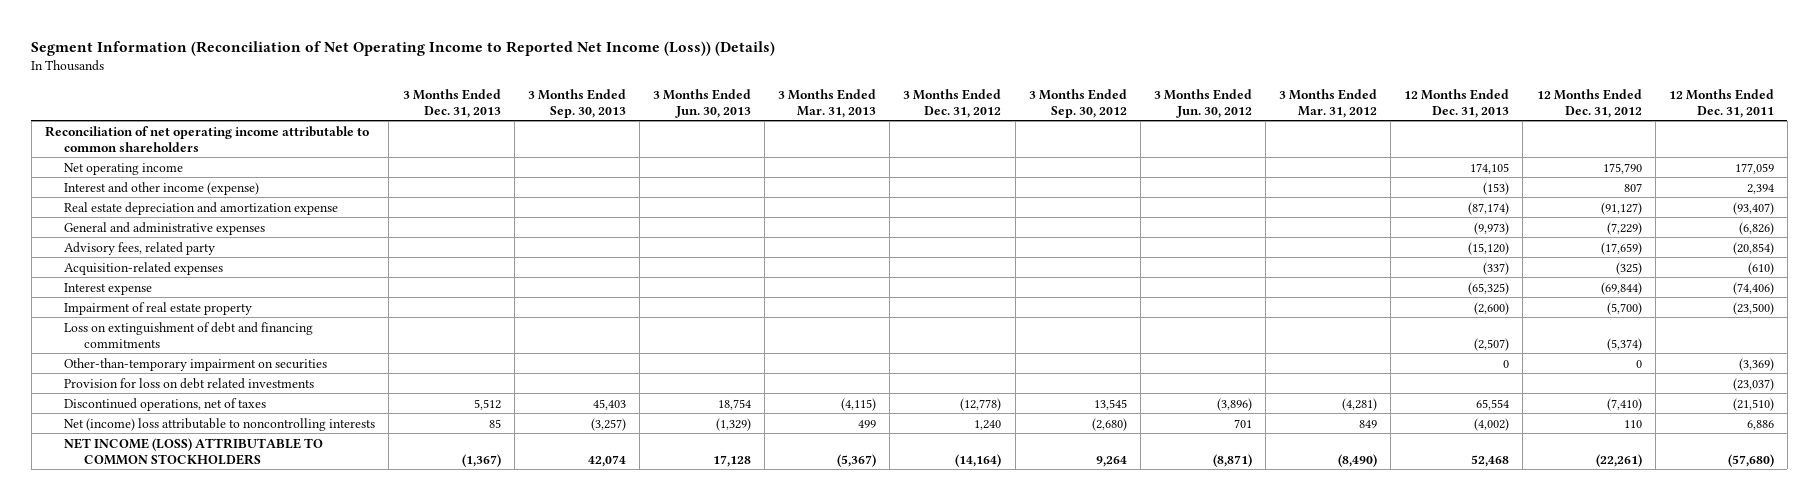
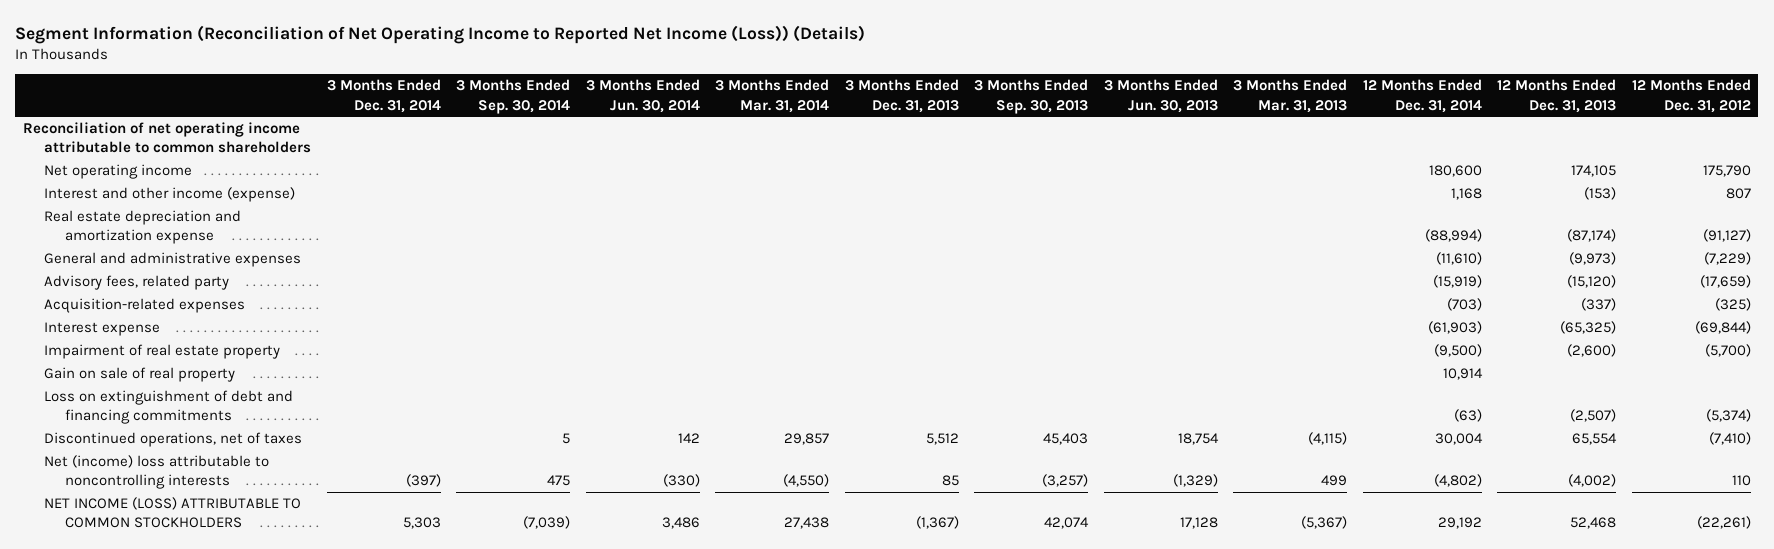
[903,88,1002,118] 3 Months Ended Dec. 31, 2012 -> none
[1028,88,1127,118] 3 Months Ended Sep. 30, 2012 -> none
[1153,88,1252,118] 3 Months Ended Jun. 30, 2012 -> none
[1279,88,1378,118] 3 Months Ended Mar. 31, 2012 -> none
[1668,88,1774,118] 12 Months Ended Dec. 31, 2011 -> none
none -> [326,79,441,113] 3 Months Ended Dec. 31, 2014
none -> [456,79,571,114] 3 Months Ended Sep. 30, 2014
none -> [585,79,700,113] 3 Months Ended Jun. 30, 2014
none -> [715,79,830,113] 3 Months Ended Mar. 31, 2014
none -> [1362,79,1482,113] 12 Months Ended Dec. 31, 2014
none -> [44,367,236,383] Gain on sale of real property
[64,357,328,371] Other-than-temporary impairment on securities -> none
[64,377,315,389] Provision for loss on debt related investments -> none

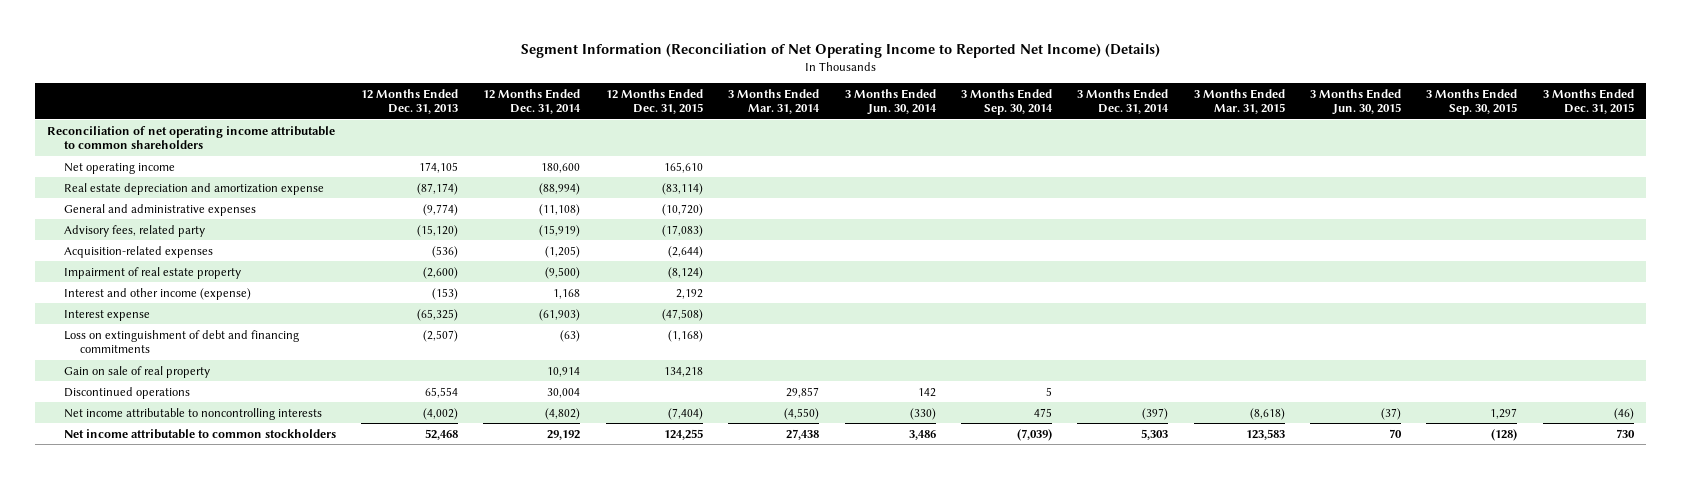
[15,24,866,44] Segment Information (Reconciliation of Net Operating Income to Reported Net Income (Loss)) (Details) -> [520,42,1160,58] Segment Information (Reconciliation of Net Operating Income to Reported Net Income) (Details)
[844,79,959,113] 3 Months Ended Dec. 31, 2013 -> none
[974,79,1089,114] 3 Months Ended Sep. 30, 2013 -> none
[1103,79,1218,113] 3 Months Ended Jun. 30, 2013 -> none
[1233,79,1348,113] 3 Months Ended Mar. 31, 2013 -> none
[1631,79,1751,113] 12 Months Ended Dec. 31, 2012 -> none
none -> [605,88,703,115] 12 Months Ended Dec. 31, 2015
none -> [1193,88,1285,115] 3 Months Ended Mar. 31, 2015
none -> [1310,88,1402,116] 3 Months Ended Jun. 30, 2015
none -> [1426,88,1518,116] 3 Months Ended Sep. 30, 2015
none -> [1542,88,1634,115] 3 Months Ended Dec. 31, 2015
[1435,252,1482,266] (11,610) -> [539,203,581,216] (11,108)
[1569,252,1617,266] (9,973) -> [423,203,459,216] (9,774)
[1446,298,1482,312] (703) -> [545,245,581,258] (1,205)
[1581,298,1617,312] (337) -> [432,245,459,258] (536)
[44,187,296,203] Interest and other income (expense) -> [63,287,251,300] Interest and other income (expense)
[44,322,161,337] Interest expense -> [63,309,150,321] Interest expense
[44,367,236,383] Gain on sale of real property -> [63,365,210,378] Gain on sale of real property
[44,432,303,448] Discontinued operations, net of taxes -> [63,386,190,399] Discontinued operations
[44,455,270,490] Net (income) loss attributable to noncontrolling interests -> [63,407,322,420] Net income attributable to noncontrolling interests
[44,497,302,529] NET INCOME (LOSS) ATTRIBUTABLE TO COMMON STOCKHOLDERS -> [63,428,336,439] Net income attributable to common stockholders

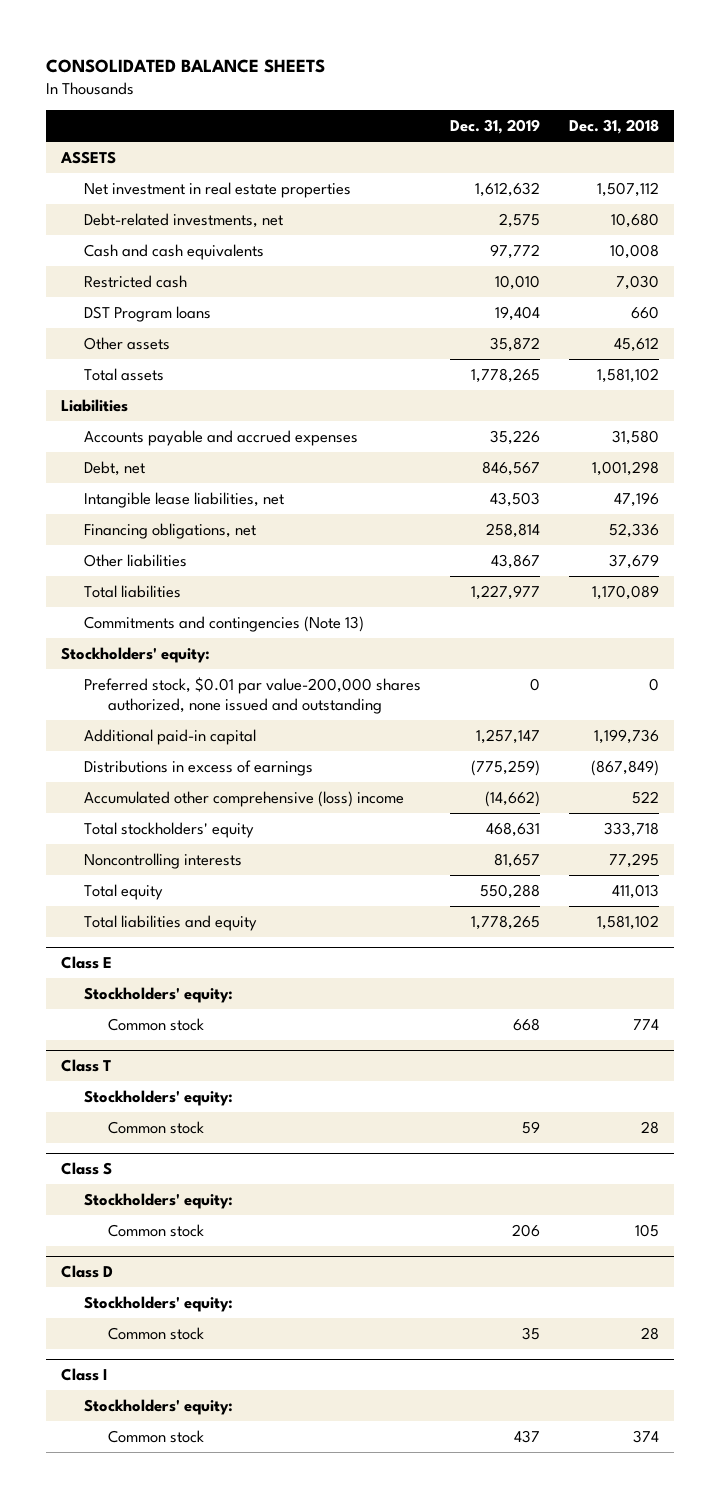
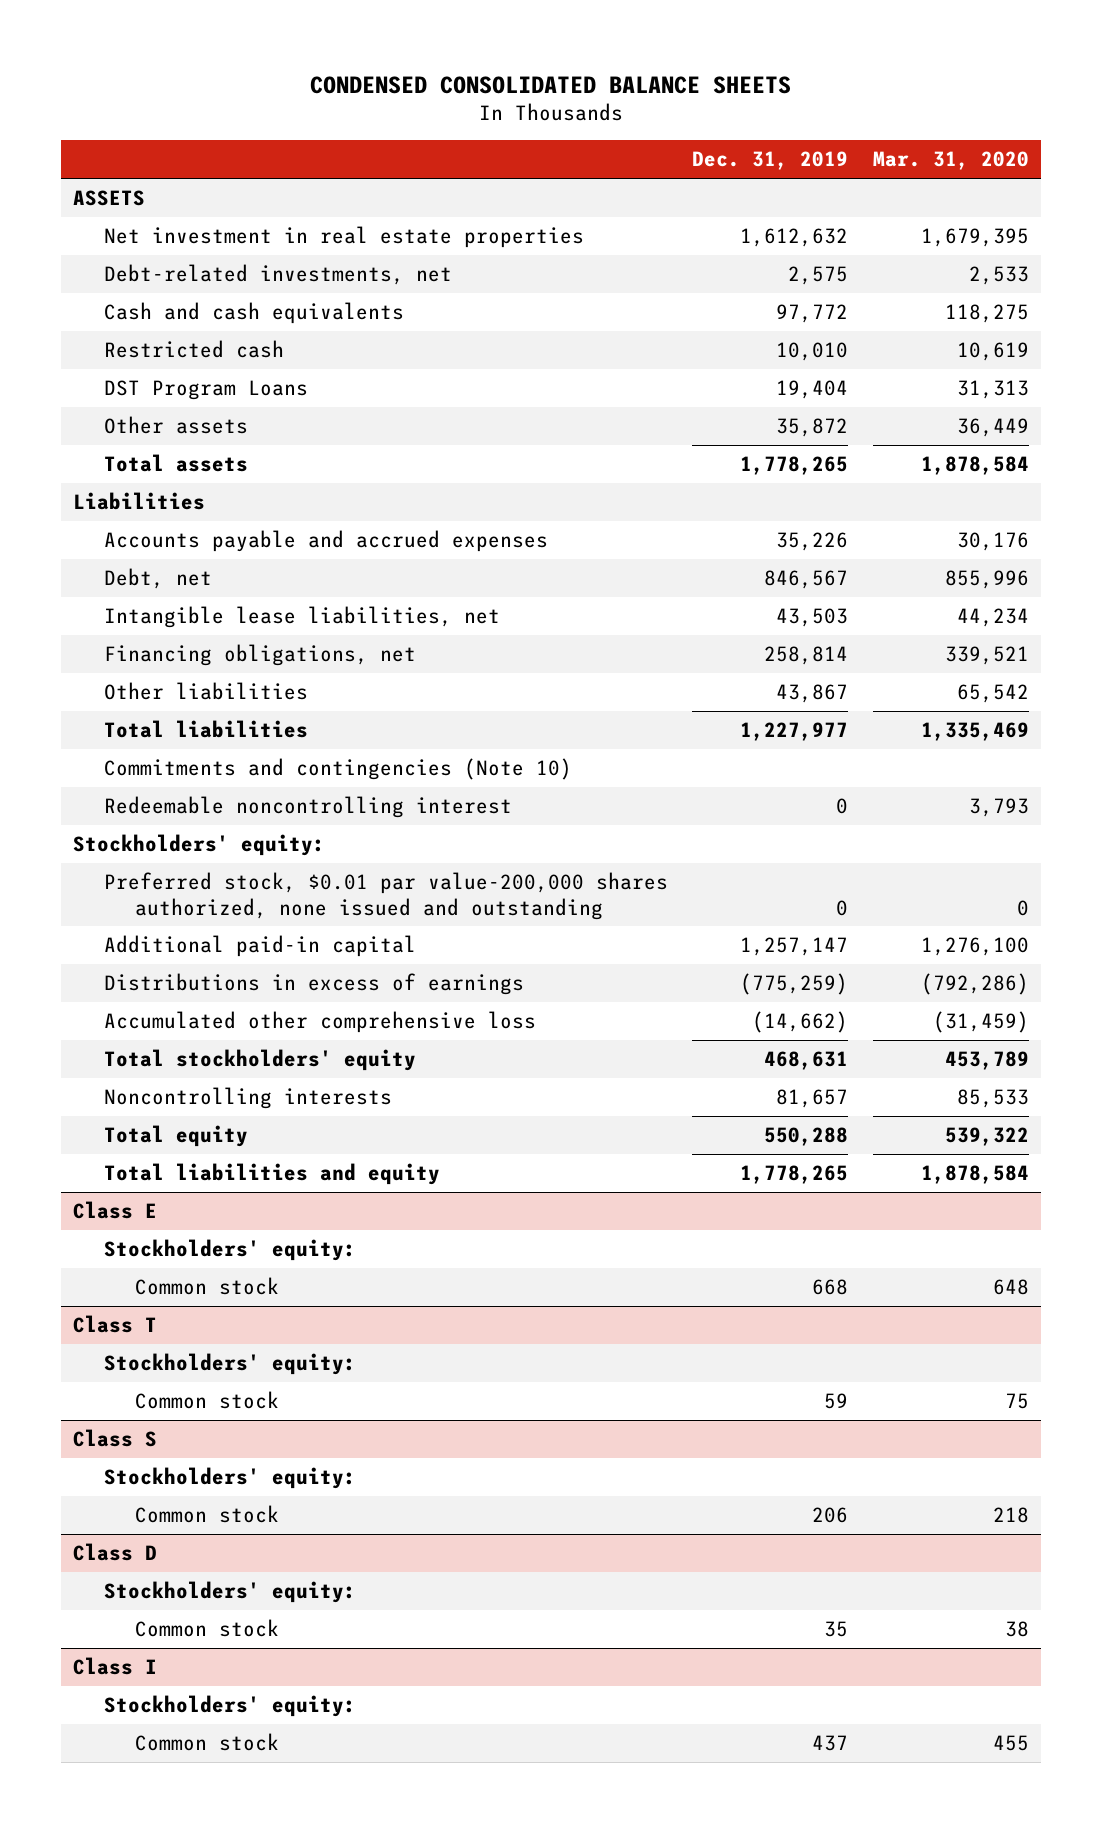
[46,58,326,73] CONSOLIDATED BALANCE SHEETS -> [309,75,791,94] CONDENSED CONSOLIDATED BALANCE SHEETS
[569,118,660,134] Dec. 31, 2018 -> none
none -> [872,151,1029,171] Mar. 31, 2020
[84,305,212,322] DST Program loans -> [104,379,309,400] DST Program Loans
[84,615,365,632] Commitments and contingencies (Note 13) -> [104,757,573,780] Commitments and contingencies (Note 10)
none -> [104,795,513,818] Redeemable noncontrolling interest
[84,790,405,807] Accumulated other comprehensive (loss) income -> [104,1010,537,1033] Accumulated other comprehensive loss

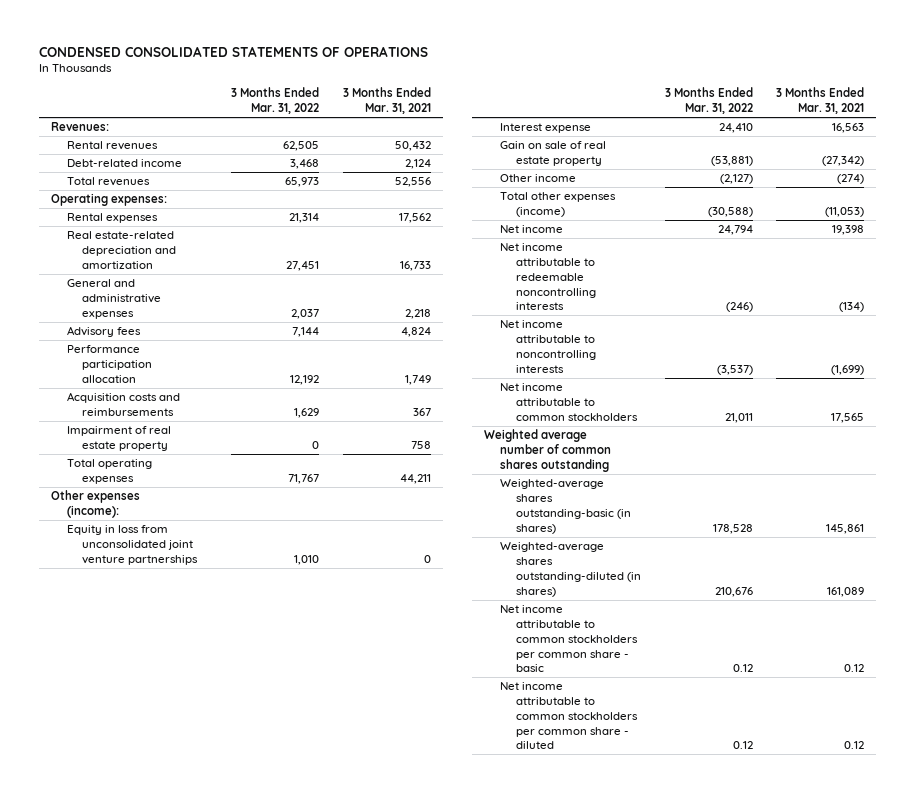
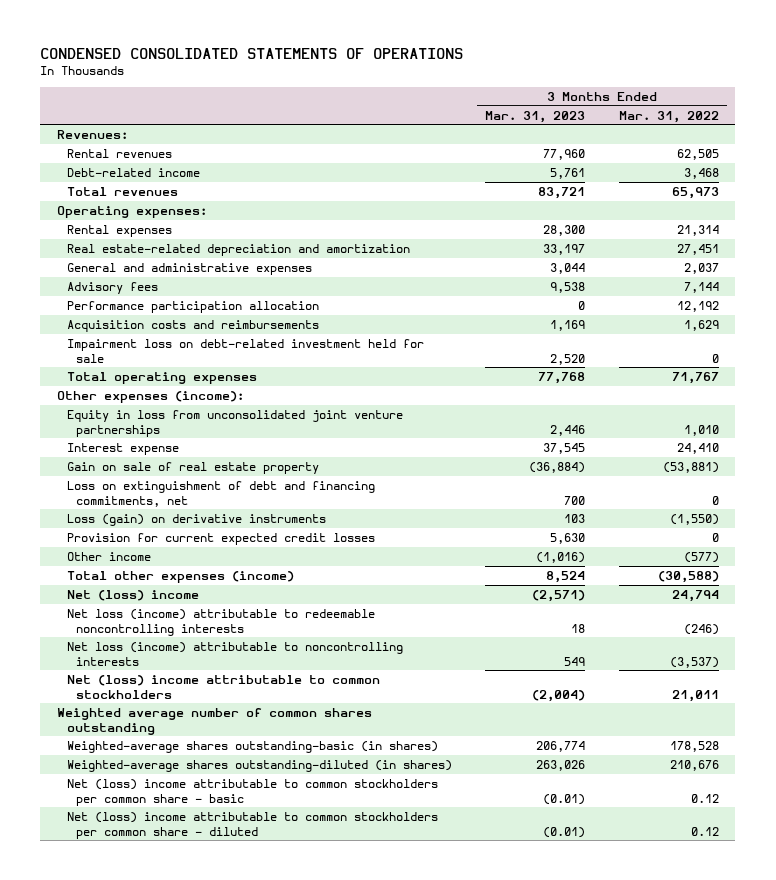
[343,87,432,115] 3 Months Ended Mar. 31, 2021 -> none
none -> [485,110,586,123] Mar. 31, 2023
[66,426,171,452] Impairment of real estate property -> none
none -> [66,338,424,363] Impairment loss on debt-related investment held for sale
none -> [66,480,375,507] Loss on extinguishment of debt and financing commitments, net
none -> [66,513,326,526] Loss (gain) on derivative instruments
none -> [66,532,375,545] Provision for current expected credit losses
[719,174,753,185] (2,127) -> [683,551,719,563] (577)
[499,225,563,234] Net income -> [66,589,199,601] Net (loss) income
[499,243,596,311] Net income attributable to redeemable noncontrolling interests -> [66,608,375,636] Net loss (income) attributable to redeemable noncontrolling interests
[499,320,596,373] Net income attributable to noncontrolling interests -> [66,641,403,666] Net loss (income) attributable to noncontrolling interests
[499,383,638,421] Net income attributable to common stockholders -> [66,674,380,699] Net (loss) income attributable to common stockholders
[499,605,638,673] Net income attributable to common stockholders per common share - basic -> [66,778,438,806] Net (loss) income attributable to common stockholders per common share - basic
[499,682,638,750] Net income attributable to common stockholders per common share - diluted -> [66,811,438,839] Net (loss) income attributable to common stockholders per common share - diluted

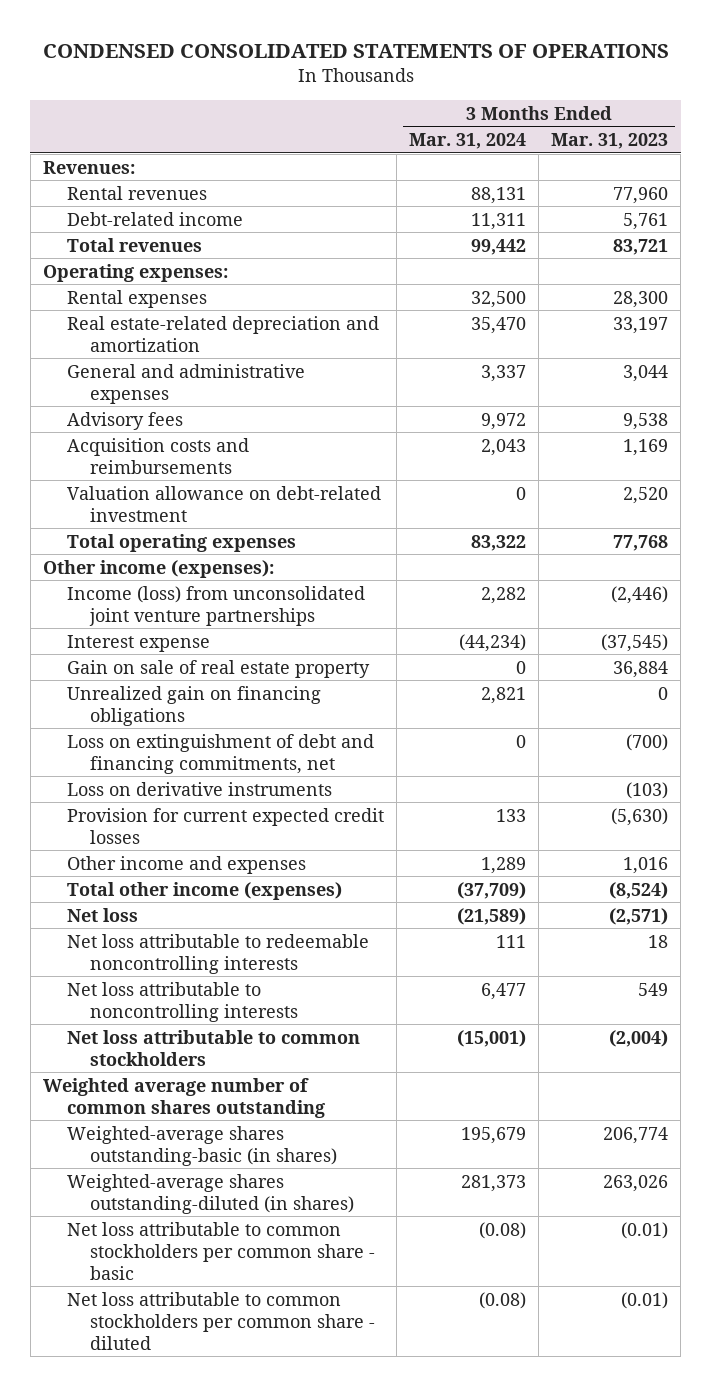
[618,110,719,123] Mar. 31, 2022 -> none
none -> [409,133,527,150] Mar. 31, 2024
[66,300,319,313] Performance participation allocation -> none
[66,338,424,363] Impairment loss on debt-related investment held for sale -> [66,485,381,522] Valuation allowance on debt-related investment
[56,390,244,403] Other expenses (income): -> [43,559,275,578] Other income (expenses):
[66,409,403,437] Equity in loss from unconsolidated joint venture partnerships -> [66,585,365,626] Income (loss) from unconsolidated joint venture partnerships
[550,424,586,436] 2,446 -> [611,585,669,604] (2,446)
[543,442,586,454] 37,545 -> [601,633,669,652] (37,545)
[529,461,586,473] (36,884) -> [613,660,669,678] 36,884
none -> [66,685,321,726] Unrealized gain on financing obligations
[564,495,586,505] 700 -> [626,733,669,751] (700)
[66,513,326,526] Loss (gain) on derivative instruments -> [66,781,332,796] Loss on derivative instruments
[564,513,586,523] 103 -> [626,781,669,799] (103)
[550,532,586,544] 5,630 -> [611,807,669,826] (5,630)
[66,551,151,561] Other income -> [66,855,306,874] Other income and expenses
[536,551,586,563] (1,016) -> [623,856,669,874] 1,016
[66,570,294,583] Total other expenses (income) -> [66,881,342,900] Total other income (expenses)
[546,570,586,583] 8,524 -> [609,881,669,899] (8,524)
[66,589,199,601] Net (loss) income -> [66,907,138,922] Net loss
[66,608,375,636] Net loss (income) attributable to redeemable noncontrolling interests -> [66,933,369,974] Net loss attributable to redeemable noncontrolling interests
[66,641,403,666] Net loss (income) attributable to noncontrolling interests -> [66,981,299,1022] Net loss attributable to noncontrolling interests
[66,674,380,699] Net (loss) income attributable to common stockholders -> [66,1029,360,1066] Net loss attributable to common stockholders
[66,778,438,806] Net (loss) income attributable to common stockholders per common share - basic -> [66,1221,376,1280] Net loss attributable to common stockholders per common share - basic
[66,811,438,839] Net (loss) income attributable to common stockholders per common share - diluted -> [66,1291,376,1350] Net loss attributable to common stockholders per common share - diluted

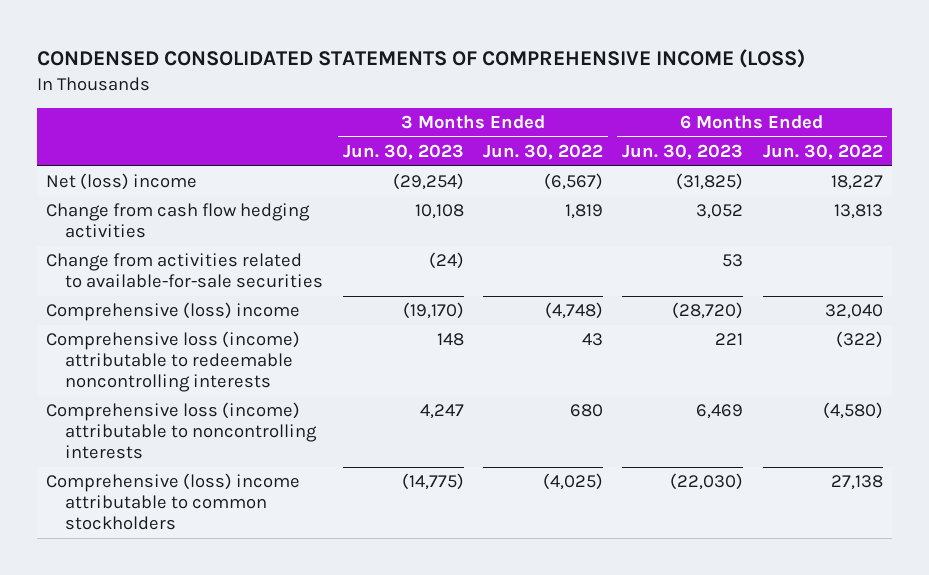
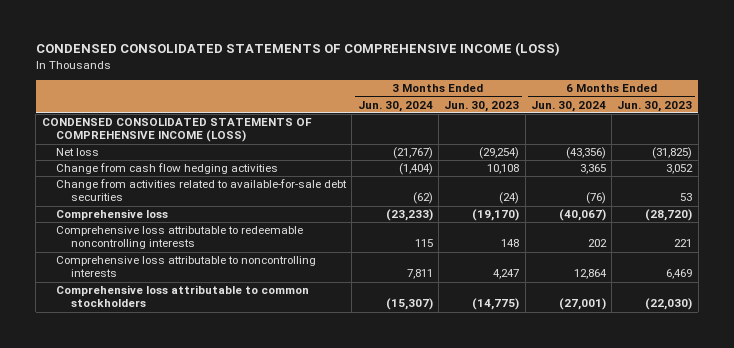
[482,144,603,161] Jun. 30, 2022 -> none
[762,144,883,161] Jun. 30, 2022 -> none
none -> [357,100,433,112] Jun. 30, 2024
none -> [530,100,606,112] Jun. 30, 2024
none -> [41,118,312,143] CONDENSED CONSOLIDATED STATEMENTS OF COMPREHENSIVE INCOME (LOSS)
[46,173,198,191] Net (loss) income -> [56,148,100,157] Net loss
[46,253,324,289] Change from activities related to available-for-sale securities -> [56,179,348,202] Change from activities related to available-for-sale debt securities
[46,302,301,322] Comprehensive (loss) income -> [56,209,169,221] Comprehensive loss
[46,331,301,393] Comprehensive loss (income) attributable to redeemable noncontrolling interests -> [56,226,304,250] Comprehensive loss attributable to redeemable noncontrolling interests
[46,402,318,460] Comprehensive loss (income) attributable to noncontrolling interests -> [56,256,317,278] Comprehensive loss attributable to noncontrolling interests
[46,473,301,531] Comprehensive (loss) income attributable to common stockholders -> [56,285,310,308] Comprehensive loss attributable to common stockholders

